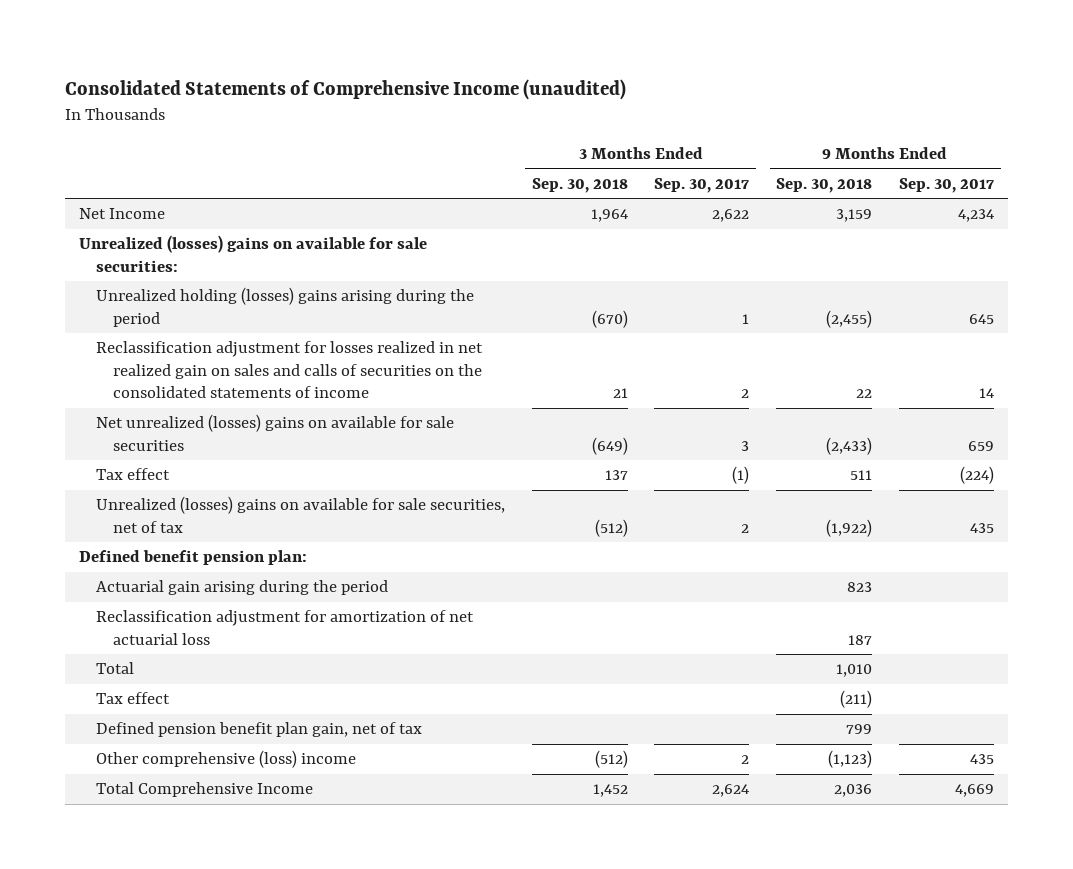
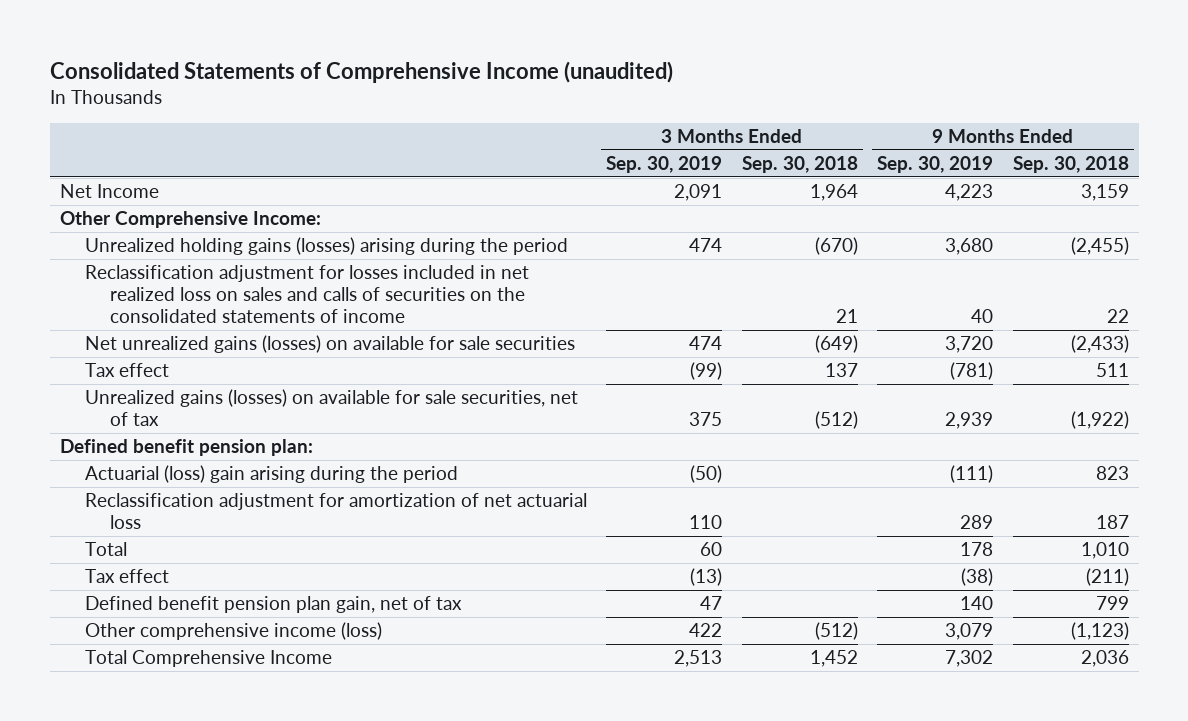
[654,178,750,194] Sep. 30, 2017 -> none
[899,178,995,194] Sep. 30, 2017 -> none
none -> [606,155,723,173] Sep. 30, 2019
none -> [877,155,994,173] Sep. 30, 2019
[78,235,427,272] Unrealized (losses) gains on available for sale securities: -> none
none -> [59,211,321,229] Other Comprehensive Income:
[95,287,474,327] Unrealized holding (losses) gains arising during the period -> [84,237,568,256] Unrealized holding gains (losses) arising during the period
[95,341,483,399] Reclassification adjustment for losses realized in net realized gain on sales and calls of securities on the consolidated statements of income -> [84,265,529,323] Reclassification adjustment for losses included in net realized loss on sales and calls of securities on the consolidated statements of income
[95,414,454,451] Net unrealized (losses) gains on available for sale securities -> [84,335,575,354] Net unrealized gains (losses) on available for sale securities
[95,496,505,533] Unrealized (losses) gains on available for sale securities, net of tax -> [84,389,578,426] Unrealized gains (losses) on available for sale securities, net of tax
[95,580,388,596] Actuarial gain arising during the period -> [84,465,458,484] Actuarial (loss) gain arising during the period
[95,722,422,738] Defined pension benefit plan gain, net of tax -> [84,596,462,614] Defined benefit pension plan gain, net of tax
[95,750,356,769] Other comprehensive (loss) income -> [84,622,382,641] Other comprehensive income (loss)

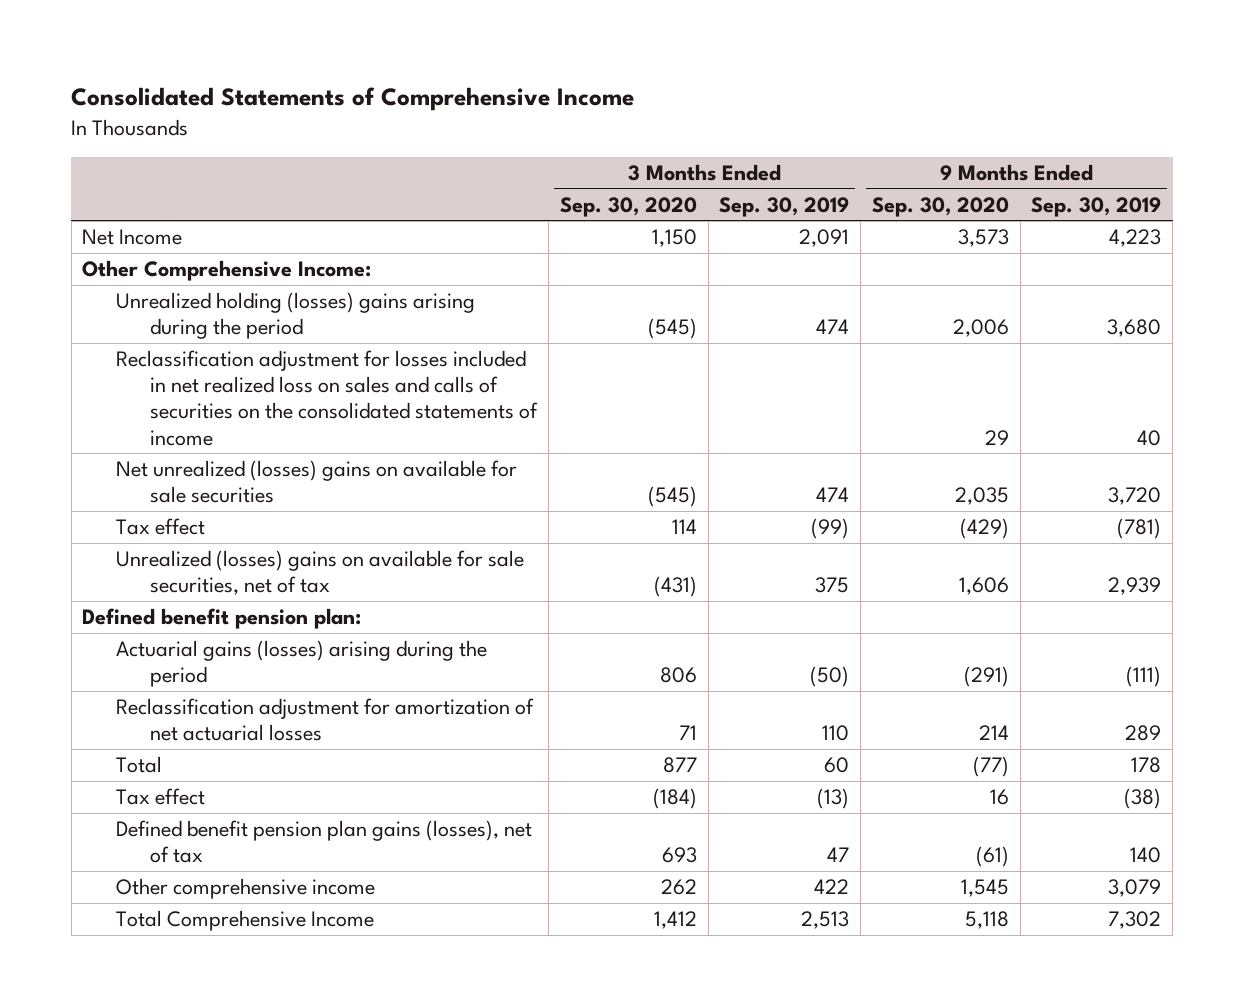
[49,60,673,83] Consolidated Statements of Comprehensive Income (unaudited) -> [71,87,635,112] Consolidated Statements of Comprehensive Income
[741,155,858,173] Sep. 30, 2018 -> none
[1012,155,1129,173] Sep. 30, 2018 -> none
none -> [559,196,697,217] Sep. 30, 2020
none -> [871,196,1009,217] Sep. 30, 2020
[84,237,568,256] Unrealized holding gains (losses) arising during the period -> [116,292,476,340] Unrealized holding (losses) gains arising during the period
[84,335,575,354] Net unrealized gains (losses) on available for sale securities -> [116,460,518,504] Net unrealized (losses) gains on available for sale securities
[84,389,578,426] Unrealized gains (losses) on available for sale securities, net of tax -> [116,550,525,596] Unrealized (losses) gains on available for sale securities, net of tax
[84,465,458,484] Actuarial (loss) gain arising during the period -> [116,640,488,688] Actuarial gains (losses) arising during the period
[84,493,587,529] Reclassification adjustment for amortization of net actuarial loss -> [116,698,535,742] Reclassification adjustment for amortization of net actuarial losses
[84,596,462,614] Defined benefit pension plan gain, net of tax -> [116,820,533,864] Defined benefit pension plan gains (losses), net of tax
[84,622,382,641] Other comprehensive income (loss) -> [116,878,376,900] Other comprehensive income

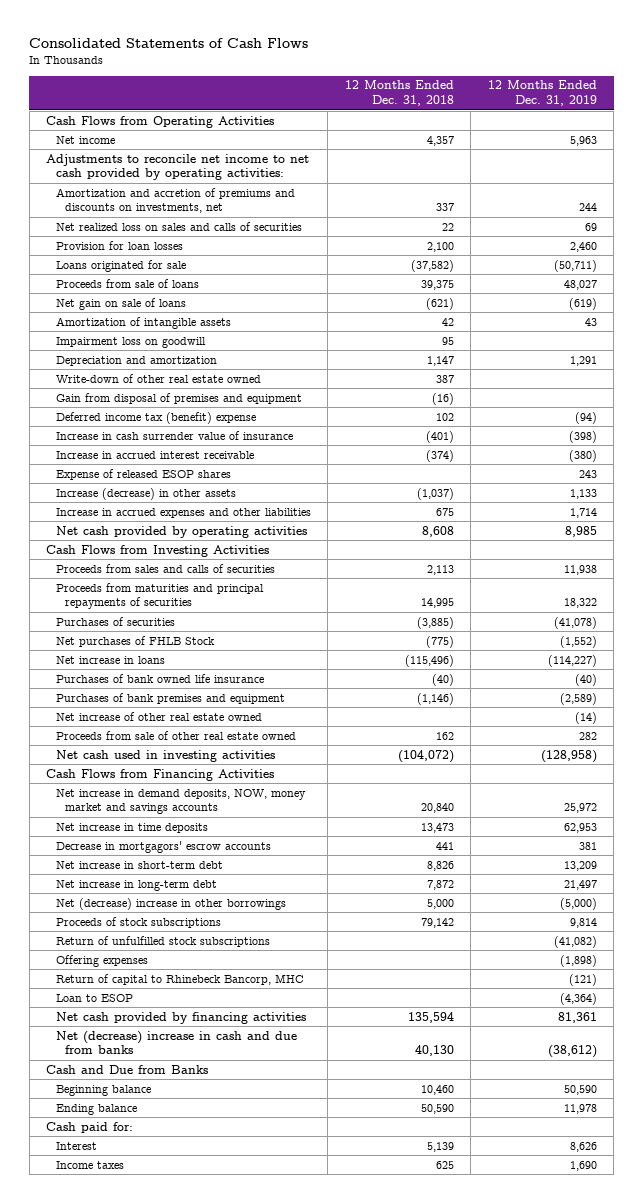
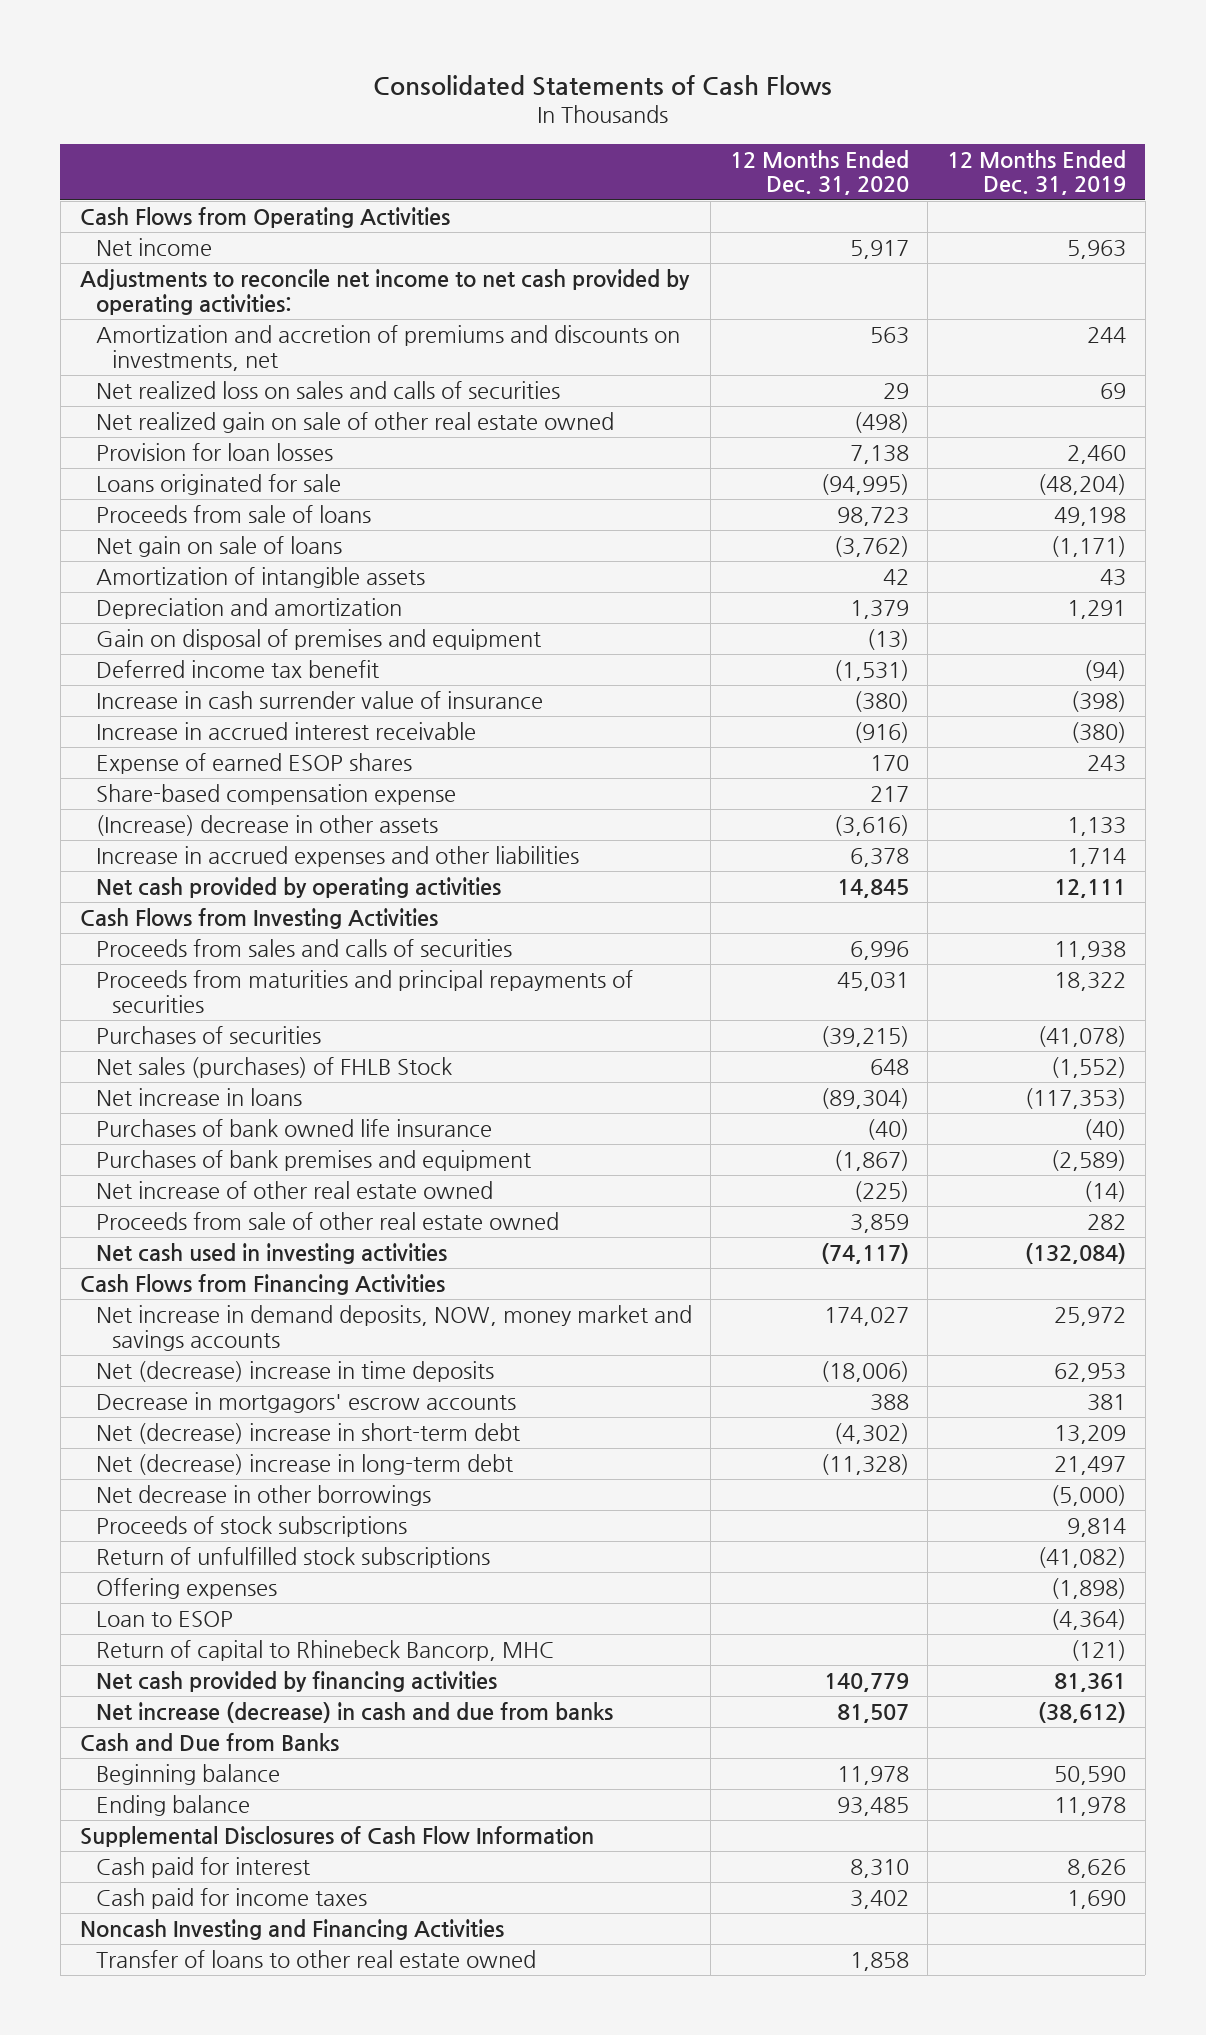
[344,80,454,106] 12 Months Ended Dec. 31, 2018 -> none
none -> [729,149,909,196] 12 Months Ended Dec. 31, 2020
none -> [95,412,614,434] Net realized gain on sale of other real estate owned
[553,259,597,272] (50,711) -> [1037,474,1126,496] (48,204)
[563,279,597,290] 48,027 -> [1053,507,1126,527] 49,198
[568,297,597,310] (619) -> [1050,536,1126,558] (1,171)
[55,336,206,348] Impairment loss on goodwill -> none
[55,373,261,383] Write-down of other real estate owned -> none
[55,392,302,404] Gain from disposal of premises and equipment -> [95,629,541,651] Gain on disposal of premises and equipment
[55,411,256,424] Deferred income tax (benefit) expense -> [95,660,379,679] Deferred income tax benefit
[55,468,231,480] Expense of released ESOP shares -> [95,753,412,775] Expense of earned ESOP shares
none -> [95,784,456,806] Share-based compensation expense
[55,487,236,500] Increase (decrease) in other assets -> [95,815,438,837] (Increase) decrease in other assets
[564,525,597,537] 8,985 -> [1053,879,1126,899] 12,111
[55,635,215,647] Net purchases of FHLB Stock -> [95,1057,452,1079] Net sales (purchases) of FHLB Stock
[547,654,597,667] (114,227) -> [1024,1088,1126,1110] (117,353)
[540,749,597,763] (128,958) -> [1024,1243,1126,1265] (132,084)
[55,822,208,833] Net increase in time deposits -> [95,1361,494,1383] Net (decrease) increase in time deposits
[55,860,223,869] Net increase in short-term debt -> [95,1423,520,1445] Net (decrease) increase in short-term debt
[55,879,217,891] Net increase in long-term debt -> [95,1454,513,1476] Net (decrease) increase in long-term debt
[55,897,286,910] Net (decrease) increase in other borrowings -> [95,1485,431,1507] Net decrease in other borrowings
[55,973,304,985] Return of capital to Rhinebeck Bancorp, MHC -> [95,1640,554,1662] Return of capital to Rhinebeck Bancorp, MHC
[55,1030,297,1055] Net (decrease) increase in cash and due from banks -> [95,1702,613,1724] Net increase (decrease) in cash and due from banks
[46,1121,134,1133] Cash paid for: -> none
none -> [79,1826,594,1848] Supplemental Disclosures of Cash Flow Information
[55,1141,97,1150] Interest -> [95,1857,310,1879] Cash paid for interest
[55,1160,124,1169] Income taxes -> [95,1888,367,1910] Cash paid for income taxes
none -> [79,1919,504,1941] Noncash Investing and Financing Activities
none -> [95,1950,536,1969] Transfer of loans to other real estate owned

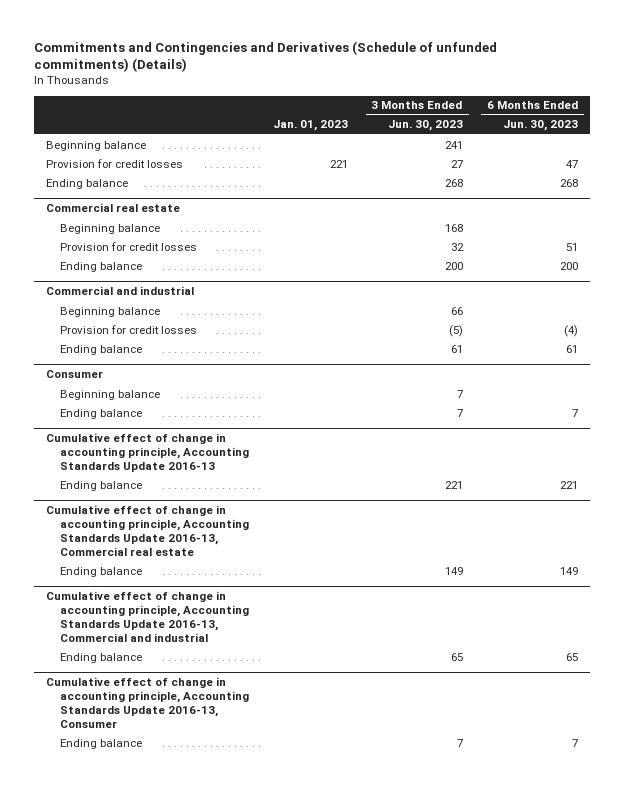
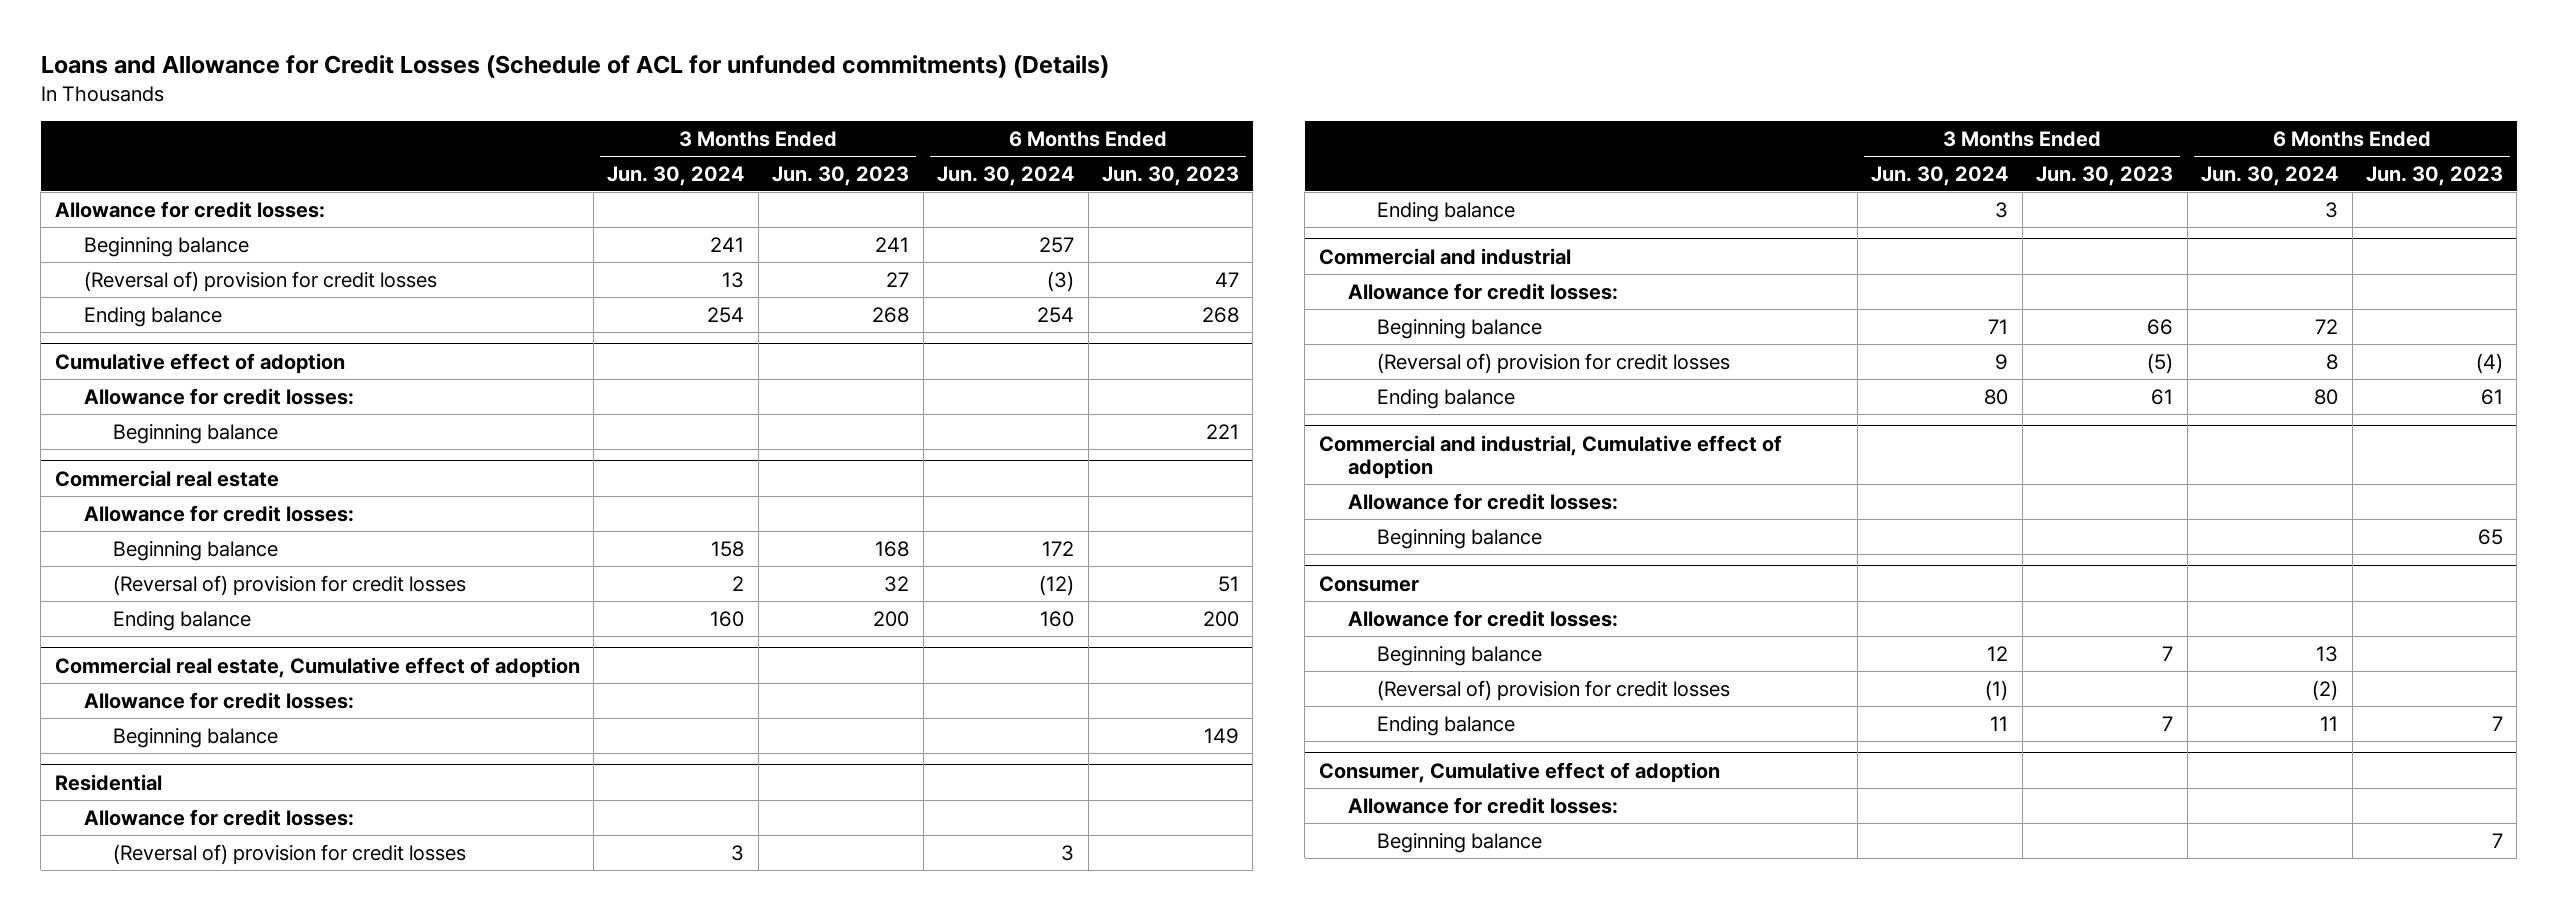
[33,40,497,73] Commitments and Contingencies and Derivatives (Schedule of unfunded commitments) (Details) -> [40,54,1109,78] Loans and Allowance for Credit Losses (Schedule of ACL for unfunded commitments) (Details)
[272,120,348,132] Jan. 01, 2023 -> none
none -> [607,165,745,186] Jun. 30, 2024
none -> [937,165,1075,186] Jun. 30, 2024
none -> [54,200,325,218] Allowance for credit losses:
[45,158,183,168] Provision for credit losses -> [83,270,437,292] (Reversal of) provision for credit losses
none -> [54,352,345,374] Cumulative effect of adoption
none -> [83,387,354,405] Allowance for credit losses:
none -> [113,423,279,444] Beginning balance
none -> [83,504,354,522] Allowance for credit losses:
[59,241,197,251] Provision for credit losses -> [113,574,467,596] (Reversal of) provision for credit losses
none -> [54,656,580,678] Commercial real estate, Cumulative effect of adoption
none -> [83,691,354,709] Allowance for credit losses:
none -> [113,727,279,748] Beginning balance
none -> [54,773,162,791] Residential
none -> [83,808,354,826] Allowance for credit losses:
none -> [113,843,467,865] (Reversal of) provision for credit losses
none -> [1377,201,1516,222] Ending balance
none -> [1347,282,1618,300] Allowance for credit losses:
[59,324,197,334] Provision for credit losses -> [1377,352,1731,374] (Reversal of) provision for credit losses
none -> [1318,434,1782,480] Commercial and industrial, Cumulative effect of adoption
none -> [1347,492,1618,510] Allowance for credit losses:
none -> [1377,528,1543,549] Beginning balance
none -> [1347,609,1618,627] Allowance for credit losses:
[59,408,142,419] Ending balance -> none
[45,433,249,472] Cumulative effect of change in accounting principle, Accounting Standards Update 2016-13 -> none
[59,480,142,491] Ending balance -> none
[45,505,249,556] Cumulative effect of change in accounting principle, Accounting Standards Update 2016-13, Commercial real estate -> none
[59,566,142,577] Ending balance -> none
[45,591,249,642] Cumulative effect of change in accounting principle, Accounting Standards Update 2016-13, Commercial and industrial -> none
[59,652,142,663] Ending balance -> none
[45,677,249,728] Cumulative effect of change in accounting principle, Accounting Standards Update 2016-13, Consumer -> none
none -> [1377,679,1731,701] (Reversal of) provision for credit losses
none -> [1318,761,1720,783] Consumer, Cumulative effect of adoption
none -> [1347,796,1618,814] Allowance for credit losses:
none -> [1377,832,1543,853] Beginning balance

